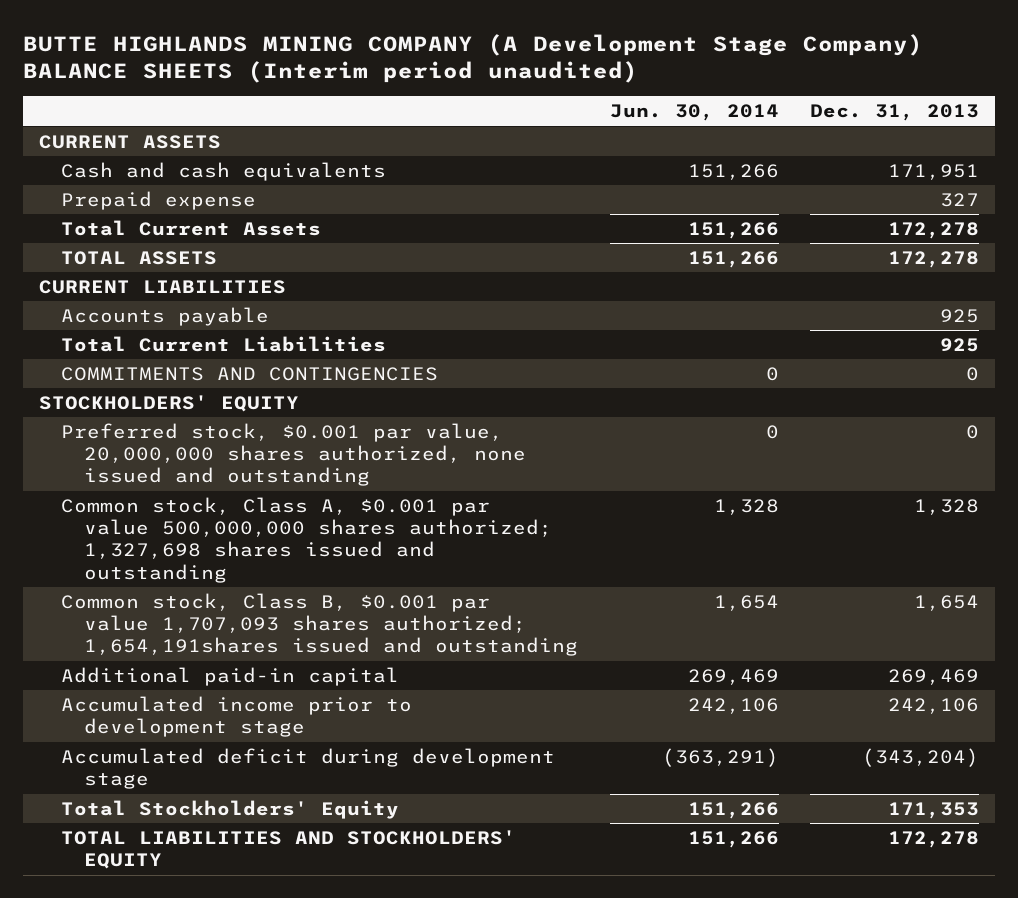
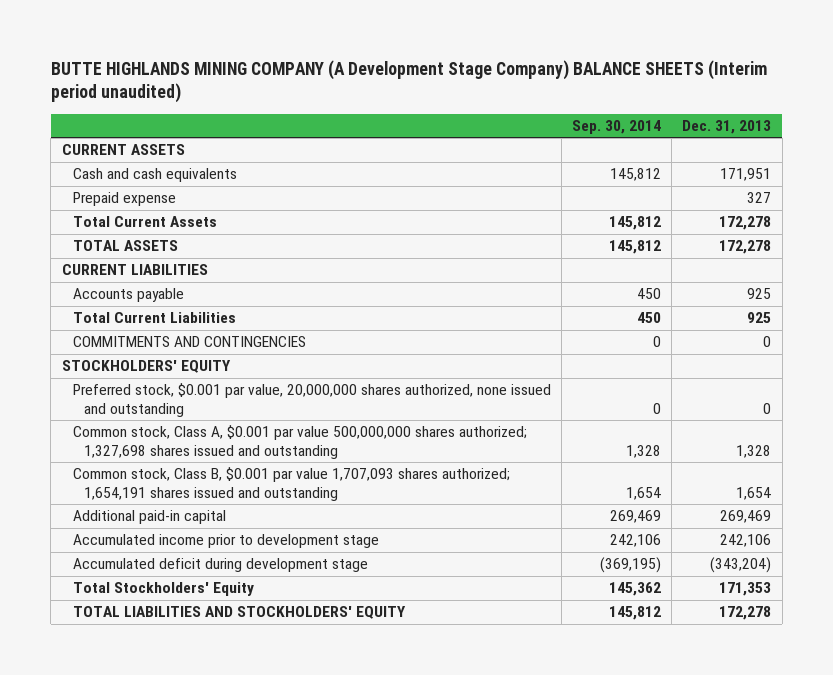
[609,104,779,122] Jun. 30, 2014 -> none
none -> [572,119,662,134] Sep. 30, 2014
[61,592,579,657] Common stock, Class B, $0.001 par value 1,707,093 shares authorized; 1,654,191shares issued and outstanding -> [72,467,510,501] Common stock, Class B, $0.001 par value 1,707,093 shares authorized; 1,654,191 shares issued and outstanding

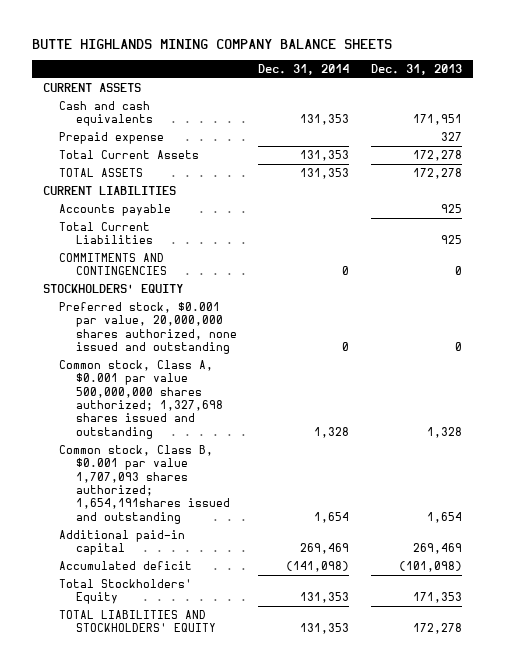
[50,59,767,104] BUTTE HIGHLANDS MINING COMPANY (A Development Stage Company) BALANCE SHEETS (Interim period unaudited) -> [32,38,393,49] BUTTE HIGHLANDS MINING COMPANY BALANCE SHEETS
[572,119,662,134] Sep. 30, 2014 -> none
none -> [258,63,350,75] Dec. 31, 2014
[72,467,510,501] Common stock, Class B, $0.001 par value 1,707,093 shares authorized; 1,654,191 shares issued and outstanding -> [59,445,230,524] Common stock, Class B, $0.001 par value 1,707,093 shares authorized; 1,654,191shares issued and outstanding
[72,534,379,549] Accumulated income prior to development stage -> none
[72,558,368,573] Accumulated deficit during development stage -> none
none -> [59,561,193,571] Accumulated deficit

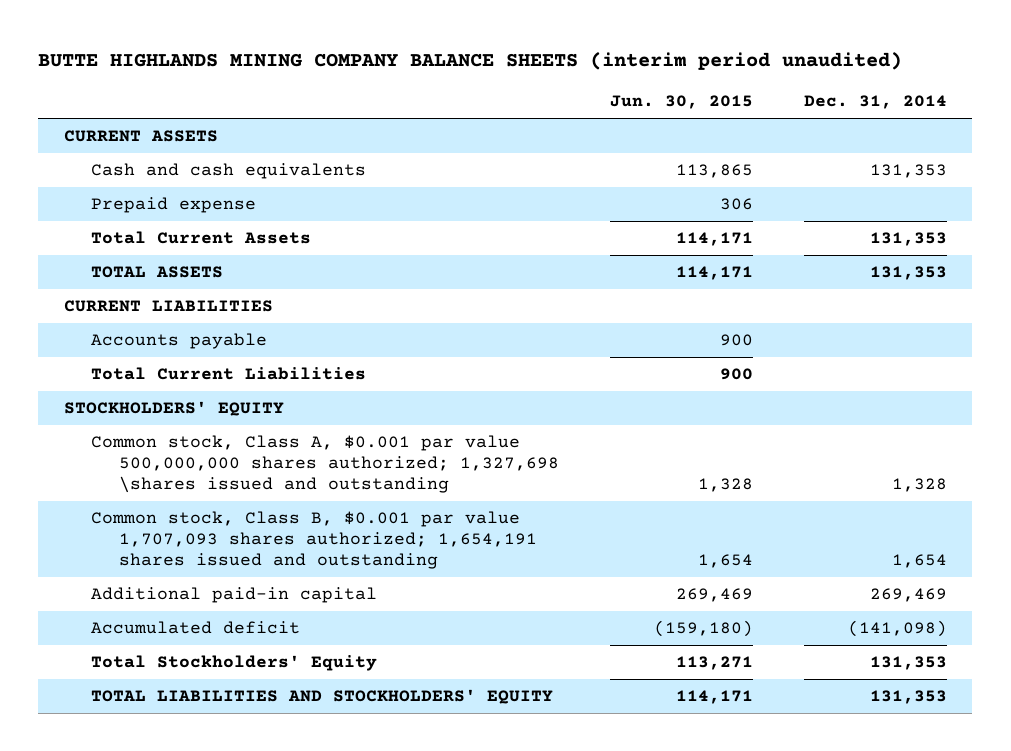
[32,38,393,49] BUTTE HIGHLANDS MINING COMPANY BALANCE SHEETS -> [38,51,903,70] BUTTE HIGHLANDS MINING COMPANY BALANCE SHEETS (interim period unaudited)
[371,63,463,75] Dec. 31, 2013 -> none
none -> [609,95,753,110] Jun. 30, 2015
[59,253,167,276] COMMITMENTS AND CONTINGENCIES -> none
[59,302,237,355] Preferred stock, $0.001 par value, 20,000,000 shares authorized, none issued and outstanding -> none
[59,360,223,439] Common stock, Class A, $0.001 par value 500,000,000 shares authorized; 1,327,698 shares issued and outstanding -> [91,435,559,493] Common stock, Class A, $0.001 par value 500,000,000 shares authorized; 1,327,698 \shares issued and outstanding
[59,445,230,524] Common stock, Class B, $0.001 par value 1,707,093 shares authorized; 1,654,191shares issued and outstanding -> [91,511,537,569] Common stock, Class B, $0.001 par value 1,707,093 shares authorized; 1,654,191 shares issued and outstanding

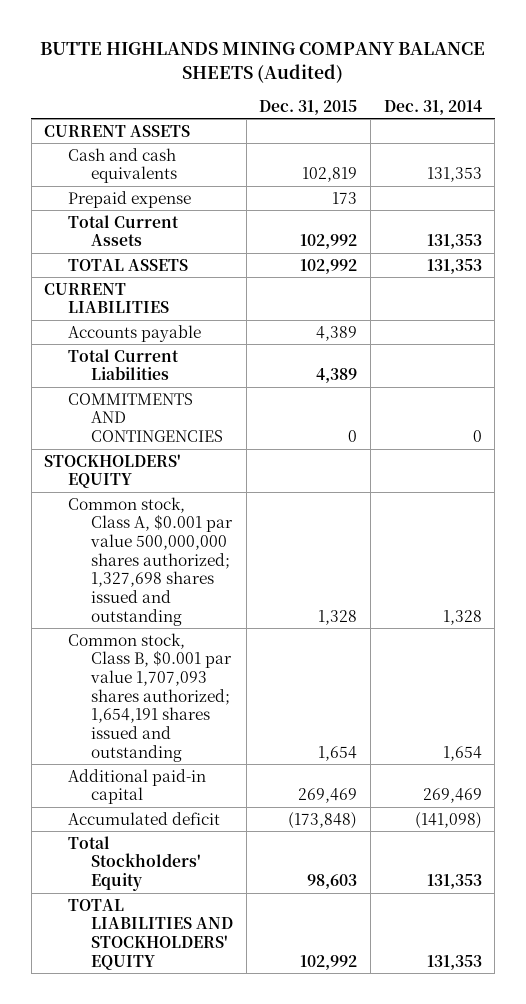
[38,51,903,70] BUTTE HIGHLANDS MINING COMPANY BALANCE SHEETS (interim period unaudited) -> [39,41,485,83] BUTTE HIGHLANDS MINING COMPANY BALANCE SHEETS (Audited)
[609,95,753,110] Jun. 30, 2015 -> none
none -> [259,99,358,115] Dec. 31, 2015
none -> [67,392,224,442] COMMITMENTS AND CONTINGENCIES
[91,435,559,493] Common stock, Class A, $0.001 par value 500,000,000 shares authorized; 1,327,698 \shares issued and outstanding -> [67,496,234,626] Common stock, Class A, $0.001 par value 500,000,000 shares authorized; 1,327,698 shares issued and outstanding

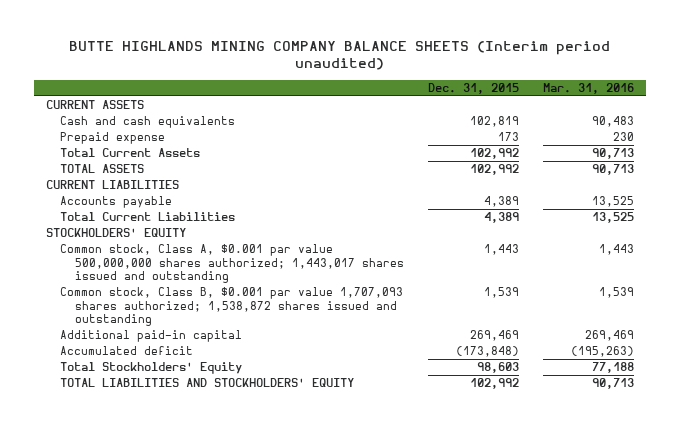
[39,41,485,83] BUTTE HIGHLANDS MINING COMPANY BALANCE SHEETS (Audited) -> [68,41,610,71] BUTTE HIGHLANDS MINING COMPANY BALANCE SHEETS (Interim period unaudited)
[383,99,482,115] Dec. 31, 2014 -> none
none -> [542,83,634,95] Mar. 31, 2016
[67,392,224,442] COMMITMENTS AND CONTINGENCIES -> none
[67,496,234,626] Common stock, Class A, $0.001 par value 500,000,000 shares authorized; 1,327,698 shares issued and outstanding -> [60,244,404,283] Common stock, Class A, $0.001 par value 500,000,000 shares authorized; 1,443,017 shares issued and outstanding
[318,609,358,625] 1,328 -> [483,244,519,256] 1,443
[67,632,233,762] Common stock, Class B, $0.001 par value 1,707,093 shares authorized; 1,654,191 shares issued and outstanding -> [60,287,404,326] Common stock, Class B, $0.001 par value 1,707,093 shares authorized; 1,538,872 shares issued and outstanding
[318,745,358,761] 1,654 -> [483,287,519,299] 1,539

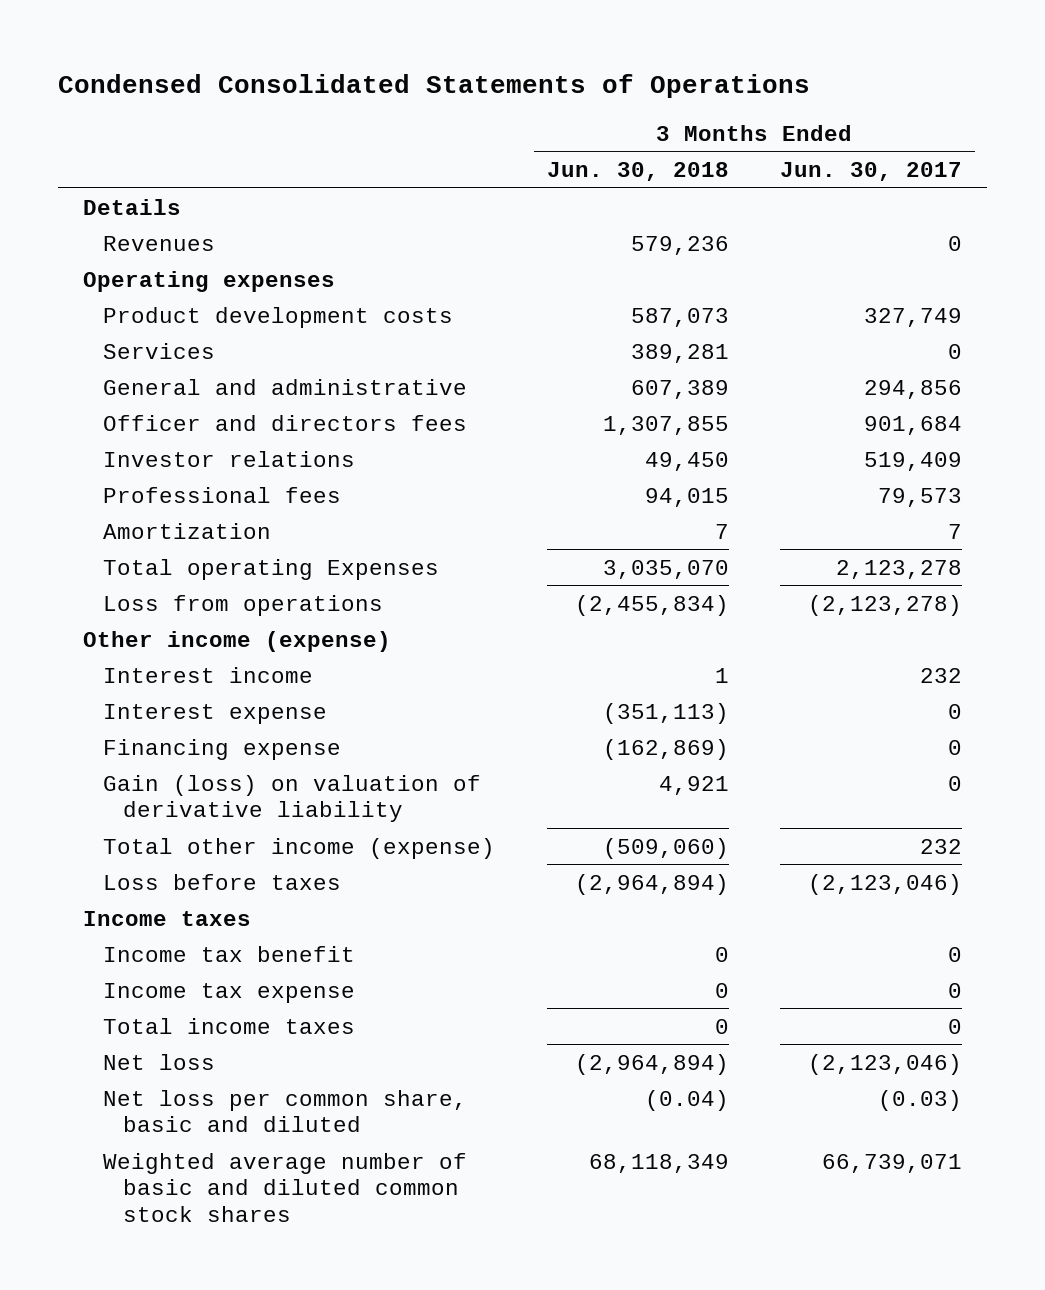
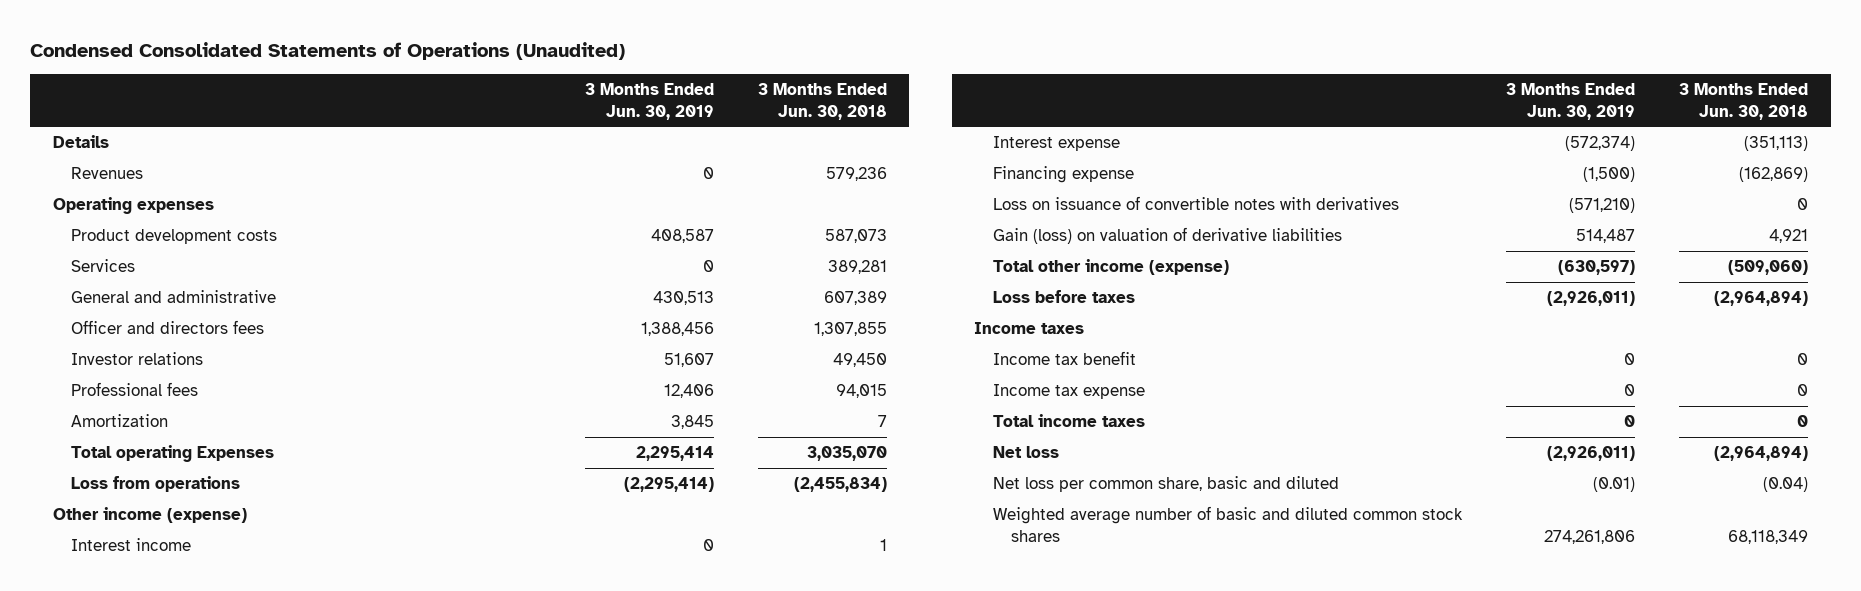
[57,74,810,99] Condensed Consolidated Statements of Operations -> [30,41,626,60] Condensed Consolidated Statements of Operations (Unaudited)
[779,162,962,182] Jun. 30, 2017 -> none
none -> [584,83,714,120] 3 Months Ended Jun. 30, 2019
[103,774,482,823] Gain (loss) on valuation of derivative liability -> [992,196,1399,211] Loss on issuance of convertible notes with derivatives
[658,775,729,795] 4,921 -> [1797,198,1809,211] 0
none -> [992,227,1342,245] Gain (loss) on valuation of derivative liabilities

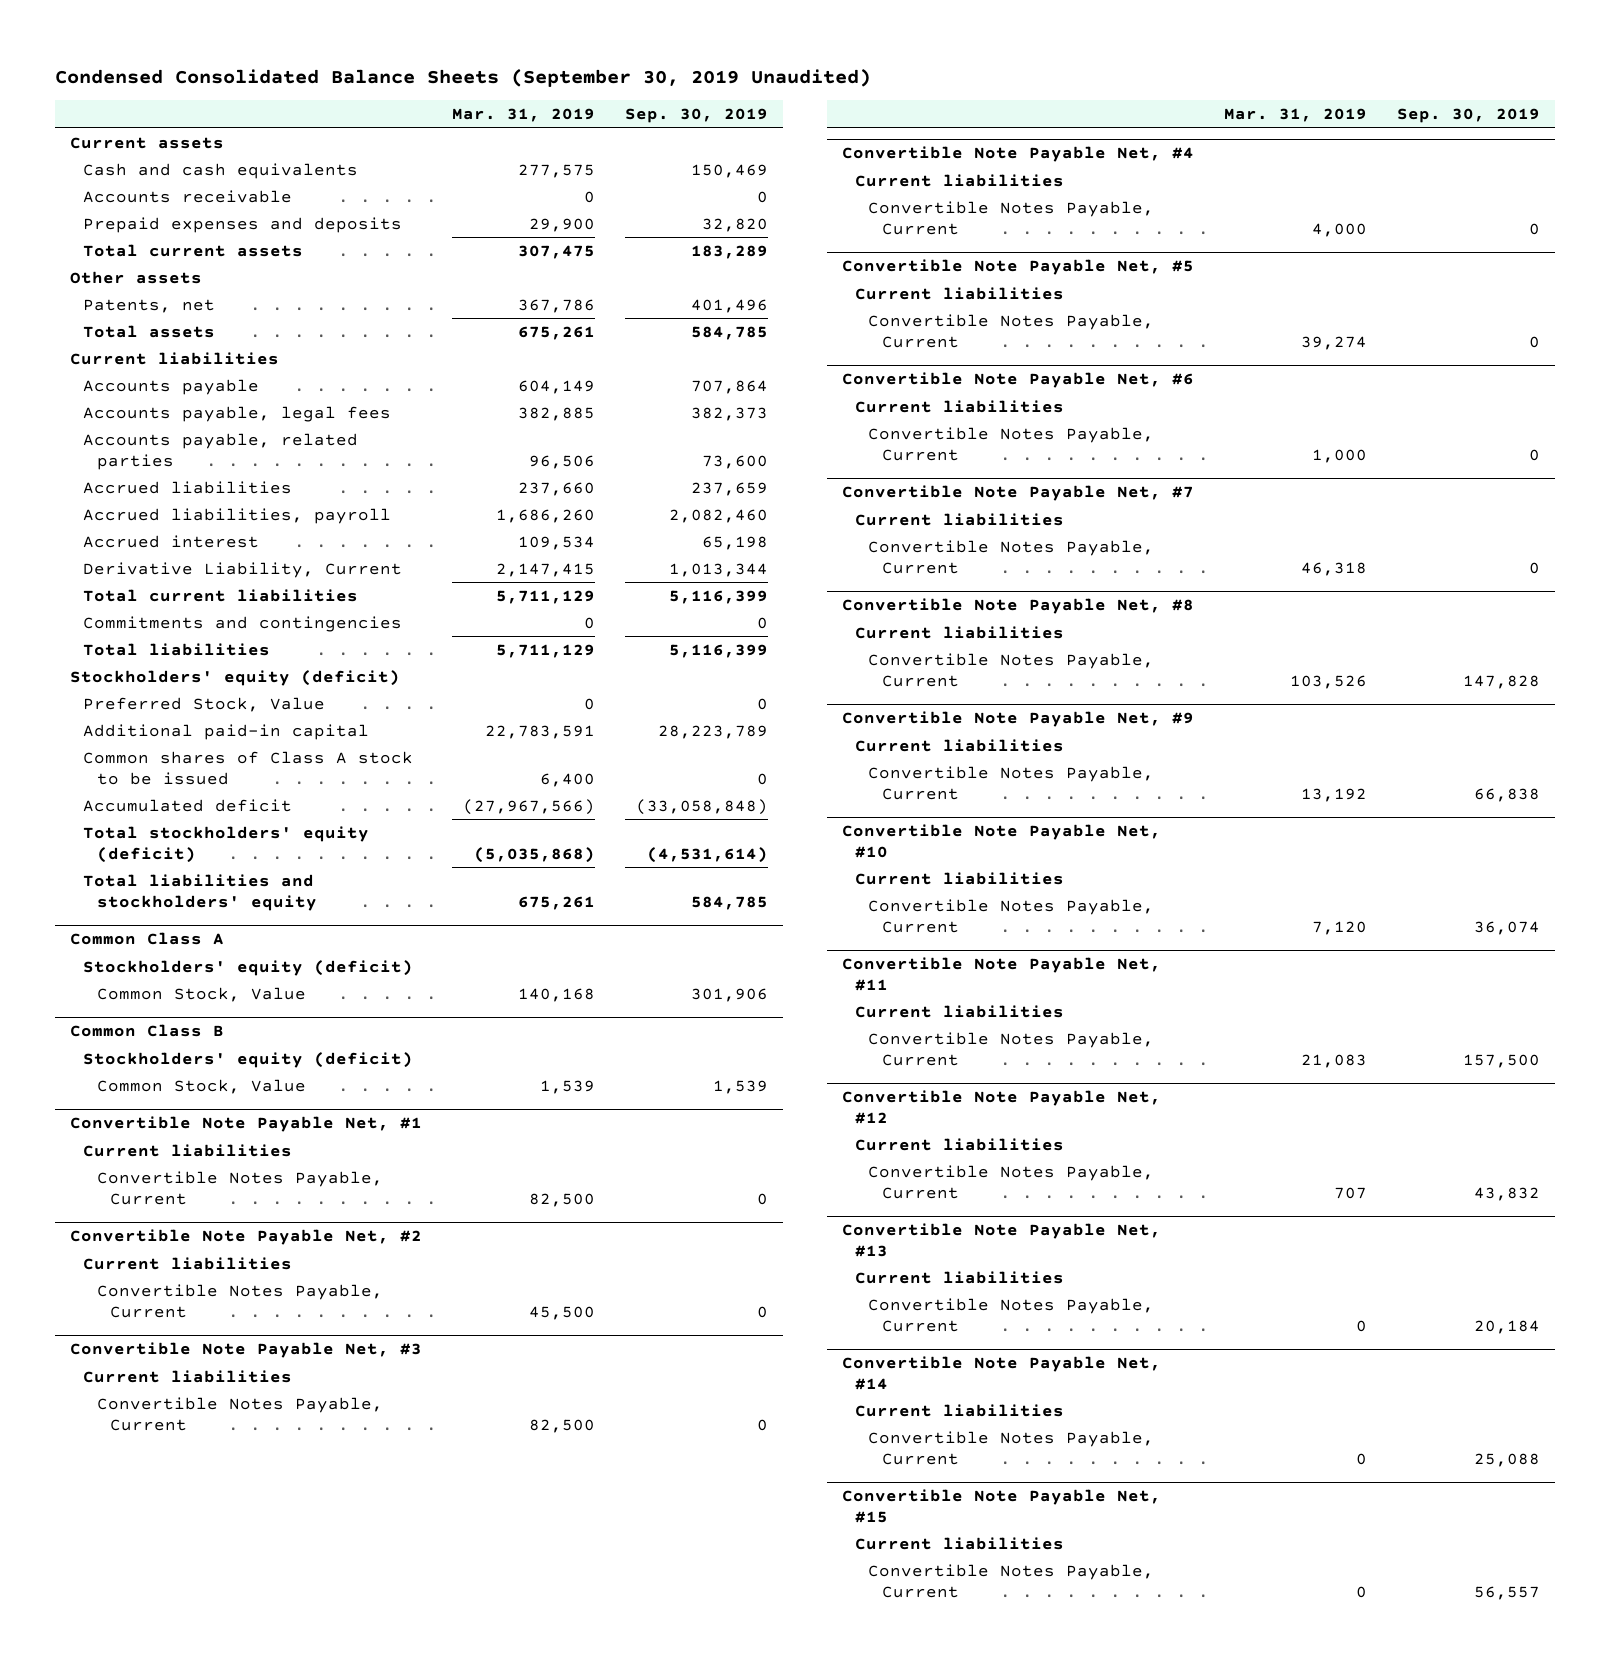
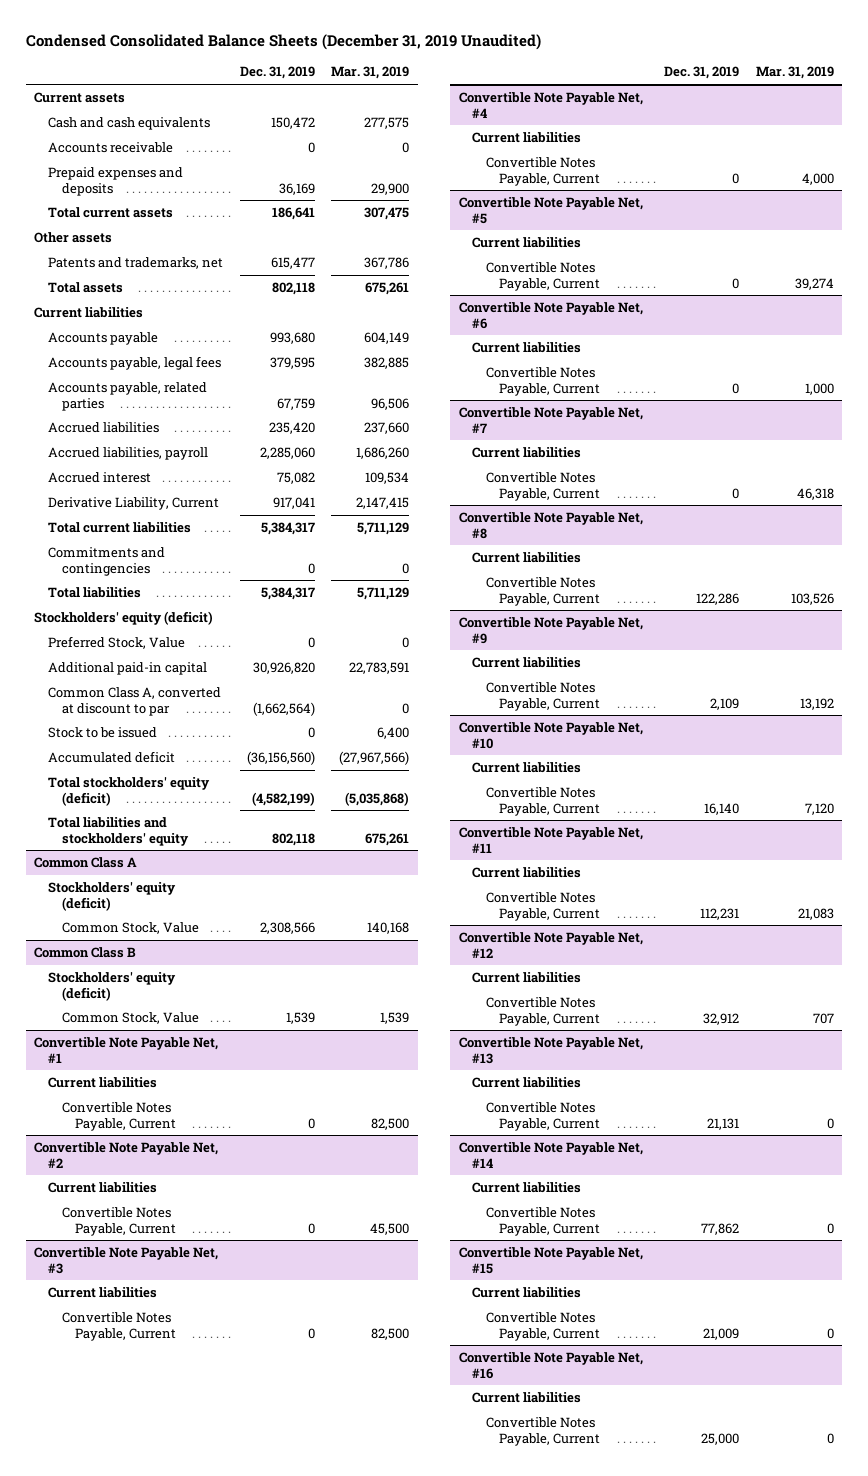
[55,68,872,87] Condensed Consolidated Balance Sheets (September 30, 2019 Unaudited) -> [25,34,541,51] Condensed Consolidated Balance Sheets (December 31, 2019 Unaudited)
[625,108,769,124] Sep. 30, 2019 -> none
none -> [239,66,315,80] Dec. 31, 2019
[83,298,216,313] Patents, net -> [47,257,223,270] Patents and trademarks, net
none -> [47,687,221,716] Common Class A, converted at discount to par
[83,750,414,785] Common shares of Class A stock to be issued -> [47,727,157,739] Stock to be issued
none -> [458,1352,643,1379] Convertible Note Payable Net, #16
none -> [472,1392,582,1404] Current liabilities
none -> [485,1417,601,1446] Convertible Notes Payable, Current

